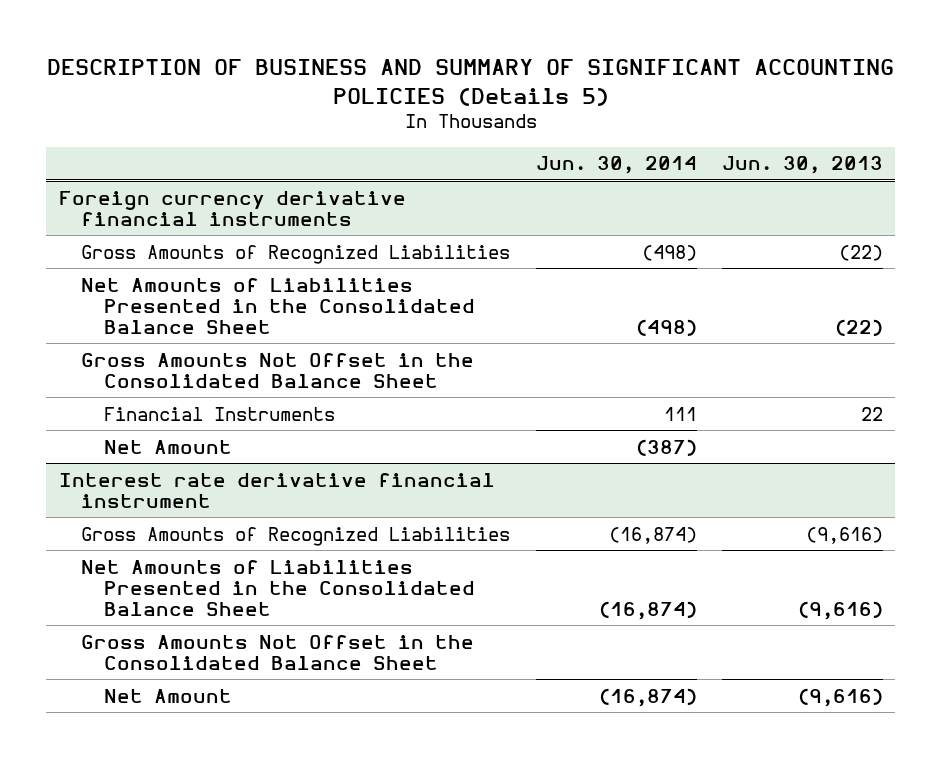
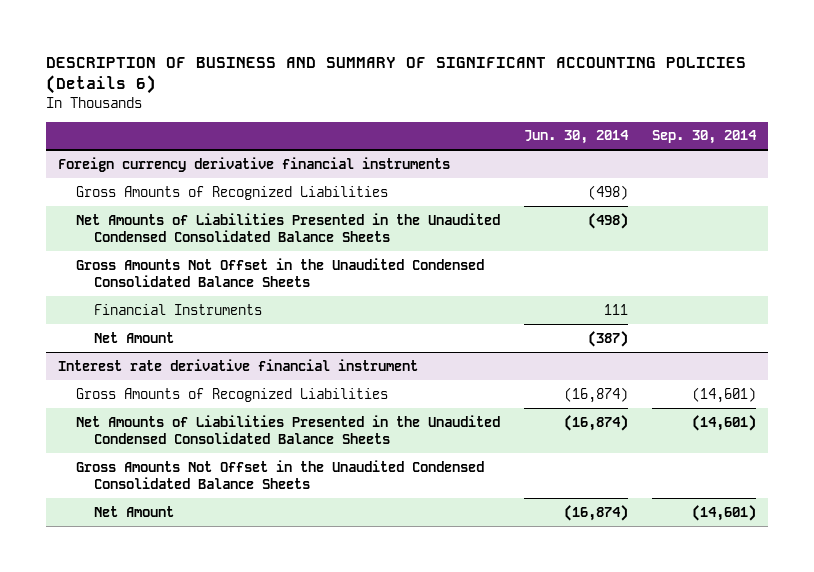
[46,58,894,106] DESCRIPTION OF BUSINESS AND SUMMARY OF SIGNIFICANT ACCOUNTING POLICIES (Details 5) -> [46,56,747,95] DESCRIPTION OF BUSINESS AND SUMMARY OF SIGNIFICANT ACCOUNTING POLICIES (Details 6)
[721,156,883,175] Jun. 30, 2013 -> none
none -> [651,130,757,145] Sep. 30, 2014
[81,277,475,334] Net Amounts of Liabilities Presented in the Consolidated Balance Sheet -> [76,212,501,243] Net Amounts of Liabilities Presented in the Unaudited Condensed Consolidated Balance Sheets
[81,352,475,388] Gross Amounts Not Offset in the Consolidated Balance Sheet -> [76,257,485,288] Gross Amounts Not Offset in the Unaudited Condensed Consolidated Balance Sheets
[81,559,475,616] Net Amounts of Liabilities Presented in the Consolidated Balance Sheet -> [76,414,501,445] Net Amounts of Liabilities Presented in the Unaudited Condensed Consolidated Balance Sheets
[81,634,475,670] Gross Amounts Not Offset in the Consolidated Balance Sheet -> [76,459,485,490] Gross Amounts Not Offset in the Unaudited Condensed Consolidated Balance Sheets

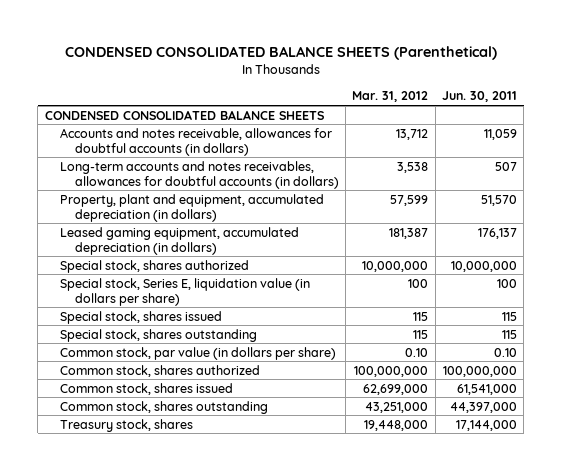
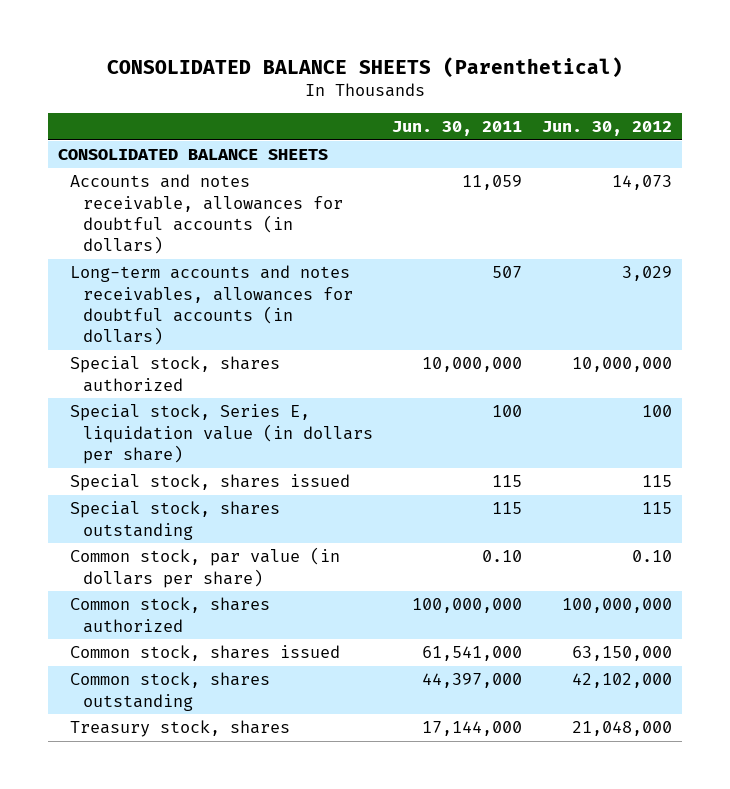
[64,46,497,61] CONDENSED CONSOLIDATED BALANCE SHEETS (Parenthetical) -> [106,56,623,78] CONSOLIDATED BALANCE SHEETS (Parenthetical)
[352,91,429,103] Mar. 31, 2012 -> none
none -> [542,120,673,136] Jun. 30, 2012
[44,109,324,120] CONDENSED CONSOLIDATED BALANCE SHEETS -> [57,149,328,161] CONSOLIDATED BALANCE SHEETS
[59,193,324,222] Property, plant and equipment, accumulated depreciation (in dollars) -> none
[59,226,299,255] Leased gaming equipment, accumulated depreciation (in dollars) -> none

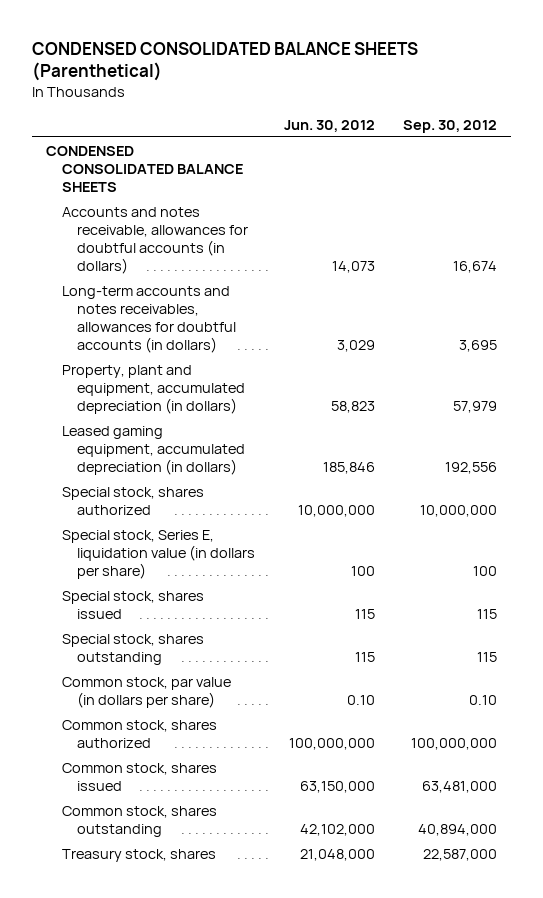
[106,56,623,78] CONSOLIDATED BALANCE SHEETS (Parenthetical) -> [31,41,418,82] CONDENSED CONSOLIDATED BALANCE SHEETS (Parenthetical)
[392,120,523,136] Jun. 30, 2011 -> none
none -> [403,119,498,133] Sep. 30, 2012
[57,149,328,161] CONSOLIDATED BALANCE SHEETS -> [46,145,243,192] CONDENSED CONSOLIDATED BALANCE SHEETS
none -> [61,364,246,414] Property, plant and equipment, accumulated depreciation (in dollars)
none -> [61,425,246,475] Leased gaming equipment, accumulated depreciation (in dollars)

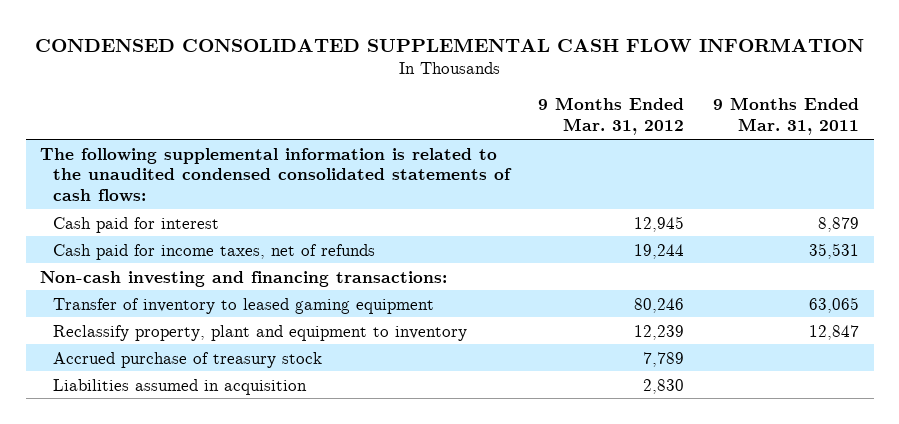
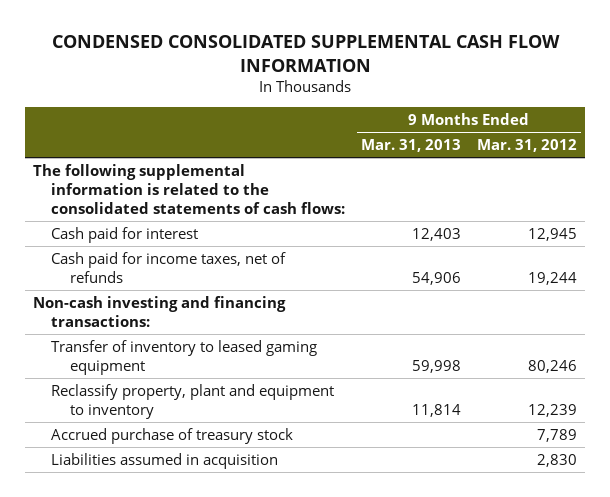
[713,97,860,136] 9 Months Ended Mar. 31, 2011 -> none
none -> [361,139,462,153] Mar. 31, 2013
[40,147,512,202] The following supplemental information is related to the unaudited condensed consolidated statements of cash flows: -> [32,163,346,215] The following supplemental information is related to the consolidated statements of cash flows:

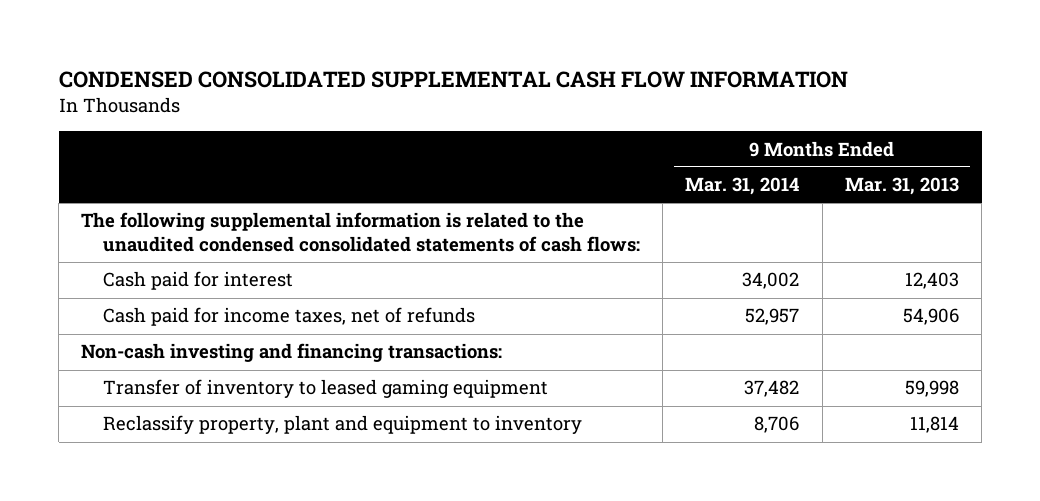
[476,139,577,153] Mar. 31, 2012 -> none
none -> [685,177,800,196] Mar. 31, 2014
[32,163,346,215] The following supplemental information is related to the consolidated statements of cash flows: -> [81,212,640,252] The following supplemental information is related to the unaudited condensed consolidated statements of cash flows:
[51,427,294,444] Accrued purchase of treasury stock -> none
[51,452,279,469] Liabilities assumed in acquisition -> none

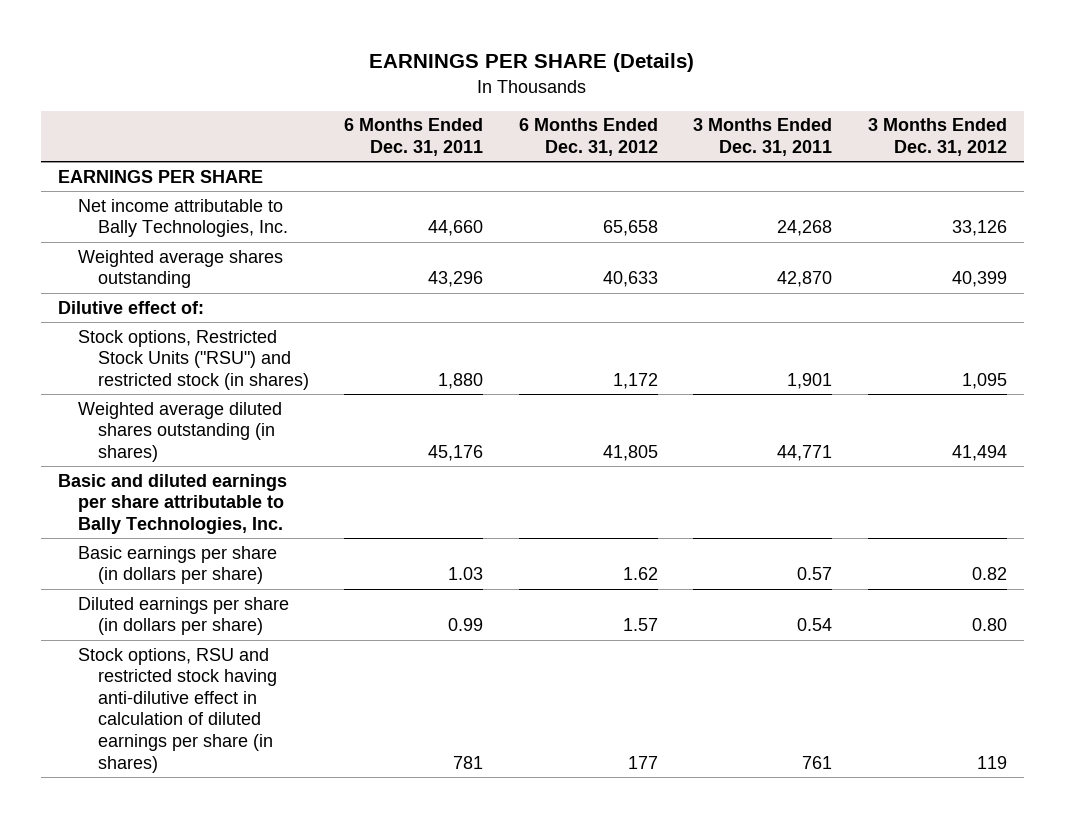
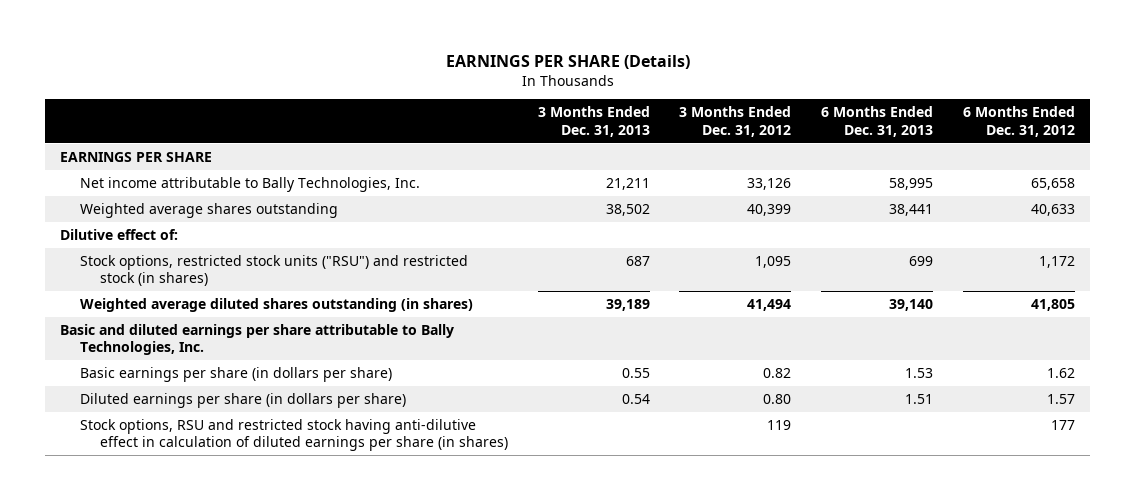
[344,118,484,156] 6 Months Ended Dec. 31, 2011 -> none
[693,118,833,156] 3 Months Ended Dec. 31, 2011 -> none
none -> [537,106,650,137] 3 Months Ended Dec. 31, 2013
none -> [821,106,934,137] 6 Months Ended Dec. 31, 2013
[78,329,309,390] Stock options, Restricted Stock Units ("RSU") and restricted stock (in shares) -> [80,254,469,287] Stock options, restricted stock units ("RSU") and restricted stock (in shares)

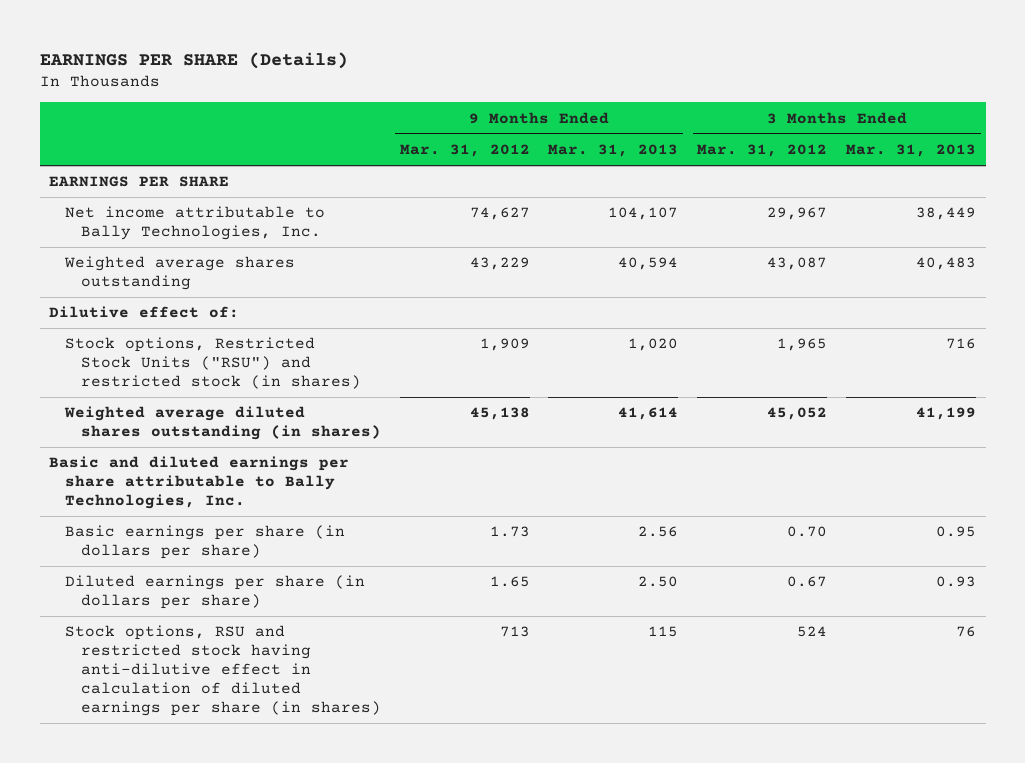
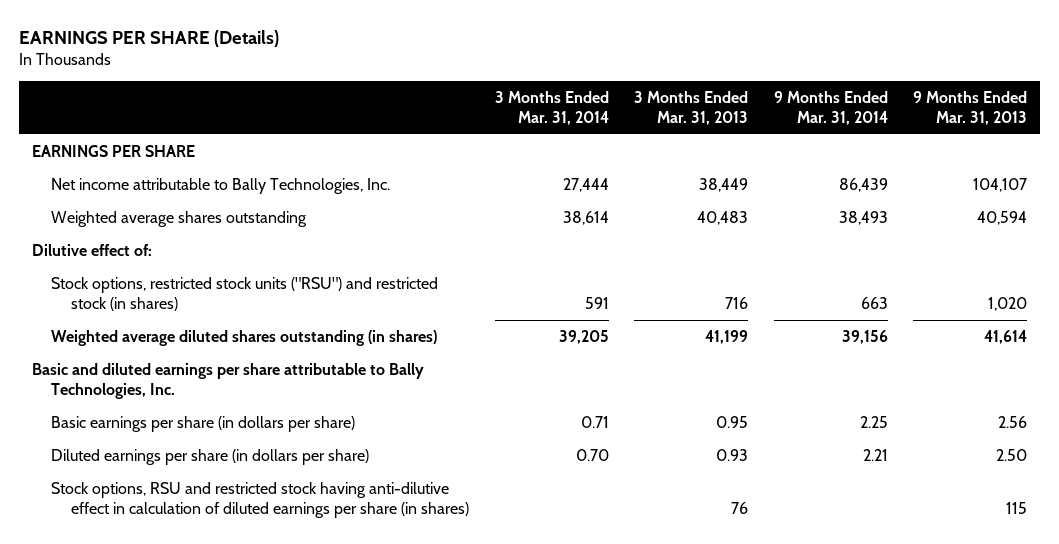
[399,144,530,158] Mar. 31, 2012 -> none
[697,144,828,158] Mar. 31, 2012 -> none
none -> [494,90,609,125] 3 Months Ended Mar. 31, 2014
none -> [773,90,888,125] 9 Months Ended Mar. 31, 2014
[65,337,361,390] Stock options, Restricted Stock Units ("RSU") and restricted stock (in shares) -> [51,276,439,311] Stock options, restricted stock units ("RSU") and restricted stock (in shares)

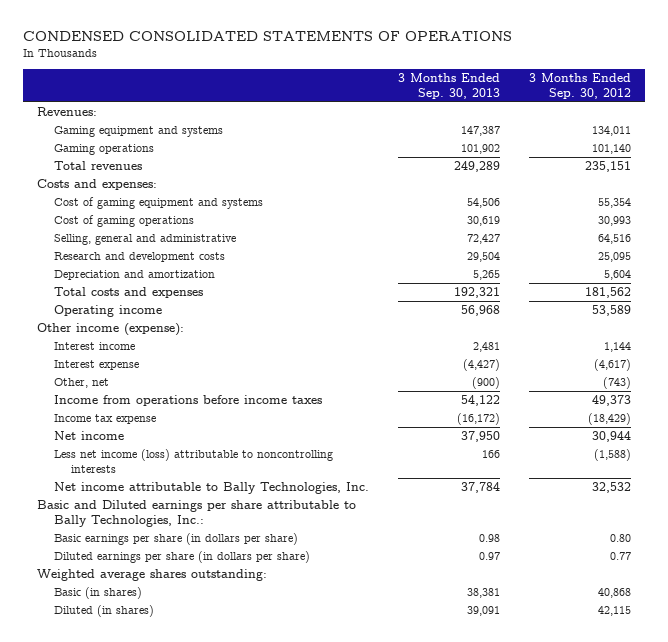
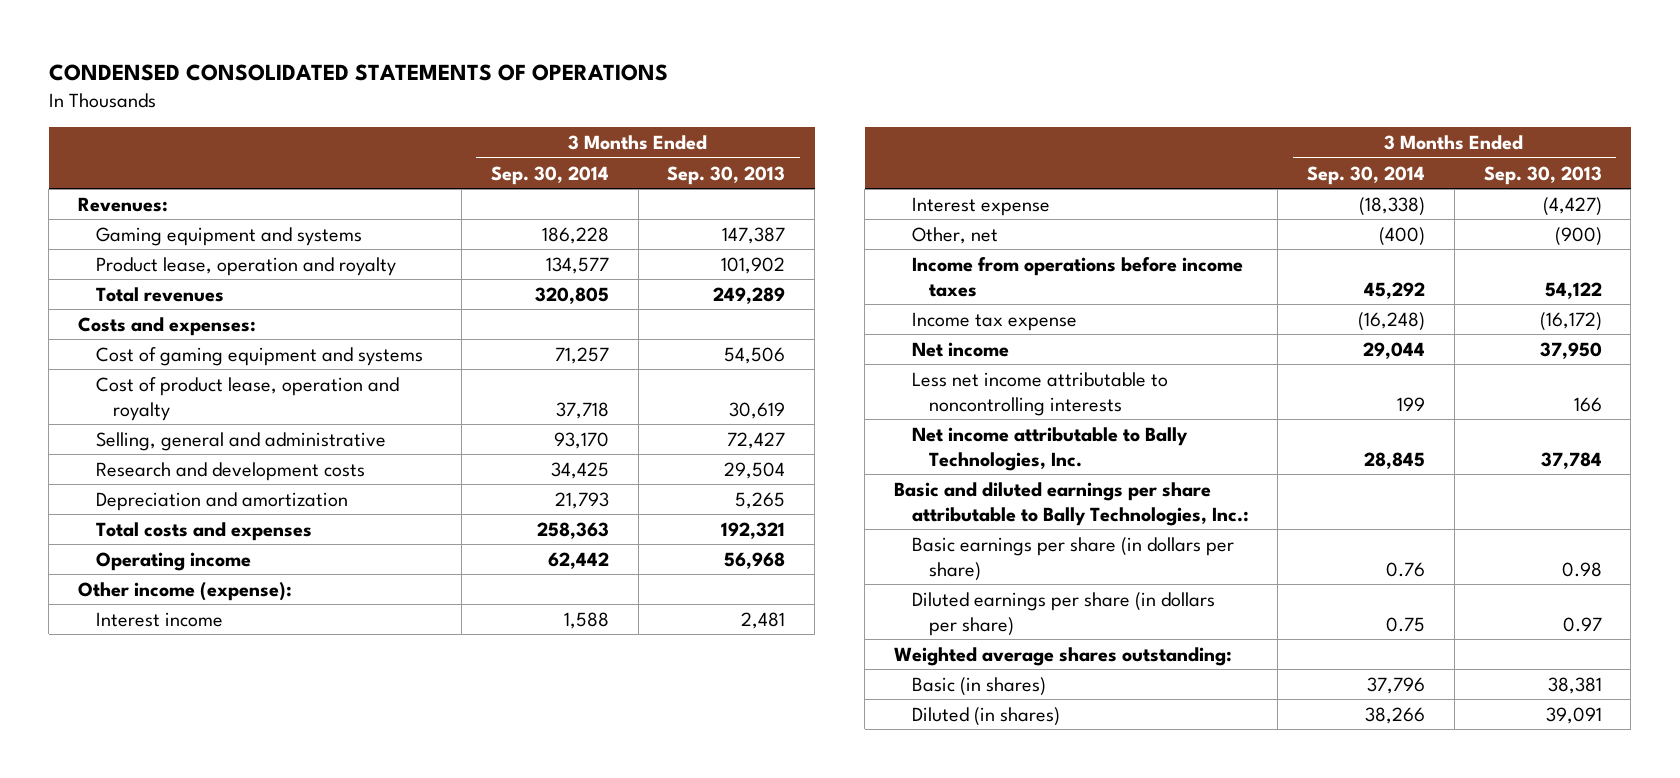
[529,72,632,99] 3 Months Ended Sep. 30, 2012 -> none
none -> [491,165,610,185] Sep. 30, 2014
[54,144,155,156] Gaming operations -> [95,256,396,276] Product lease, operation and royalty
[54,215,195,228] Cost of gaming operations -> [95,376,399,421] Cost of product lease, operation and royalty
[54,449,334,474] Less net income (loss) attributable to noncontrolling interests -> [911,371,1168,416] Less net income attributable to noncontrolling interests
[37,500,357,528] Basic and Diluted earnings per share attributable to Bally Technologies, Inc.: -> [894,481,1249,526] Basic and diluted earnings per share attributable to Bally Technologies, Inc.:

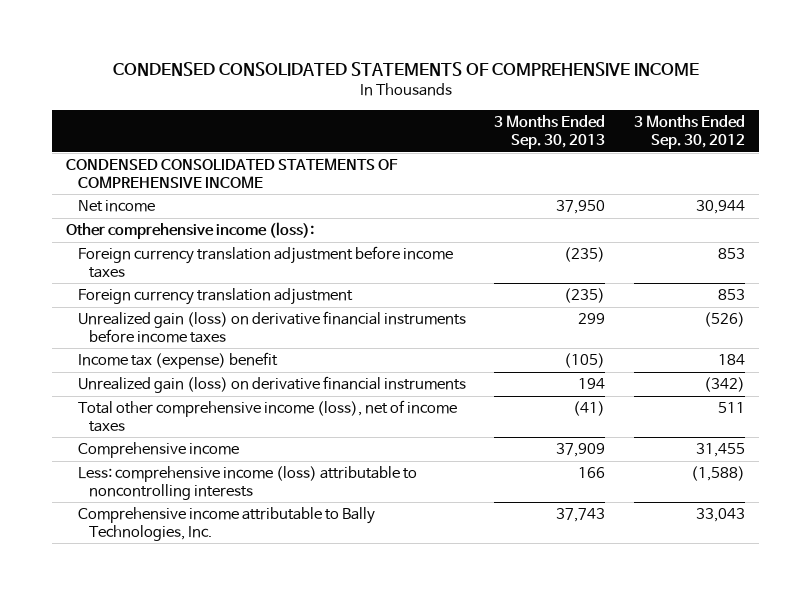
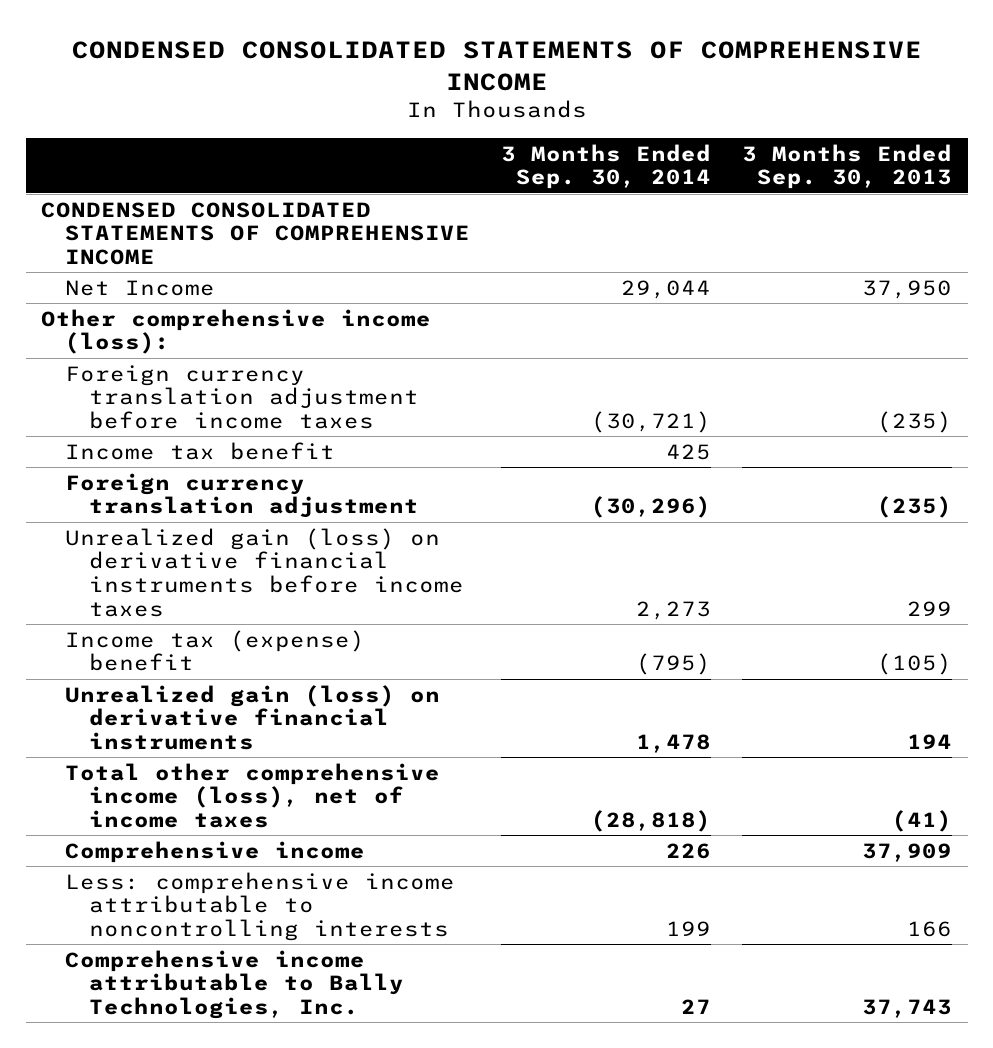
[634,115,746,150] 3 Months Ended Sep. 30, 2012 -> none
none -> [500,143,711,190] 3 Months Ended Sep. 30, 2014
[77,200,155,213] Net income -> [64,279,215,296] Net Income
none -> [64,441,335,460] Income tax benefit
[77,466,417,500] Less: comprehensive income (loss) attributable to noncontrolling interests -> [64,871,455,942] Less: comprehensive income attributable to noncontrolling interests

